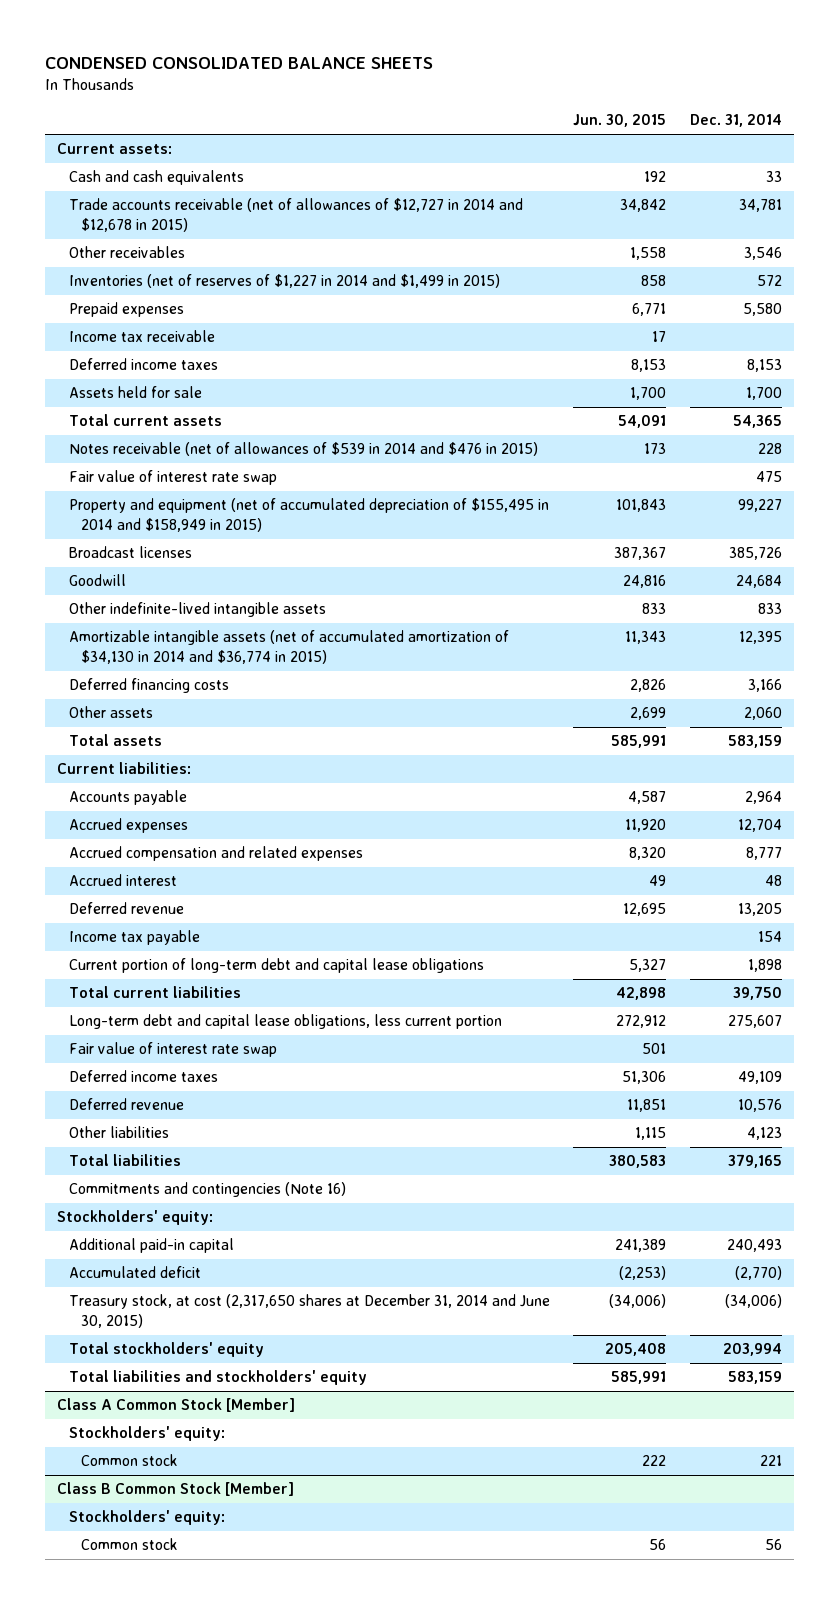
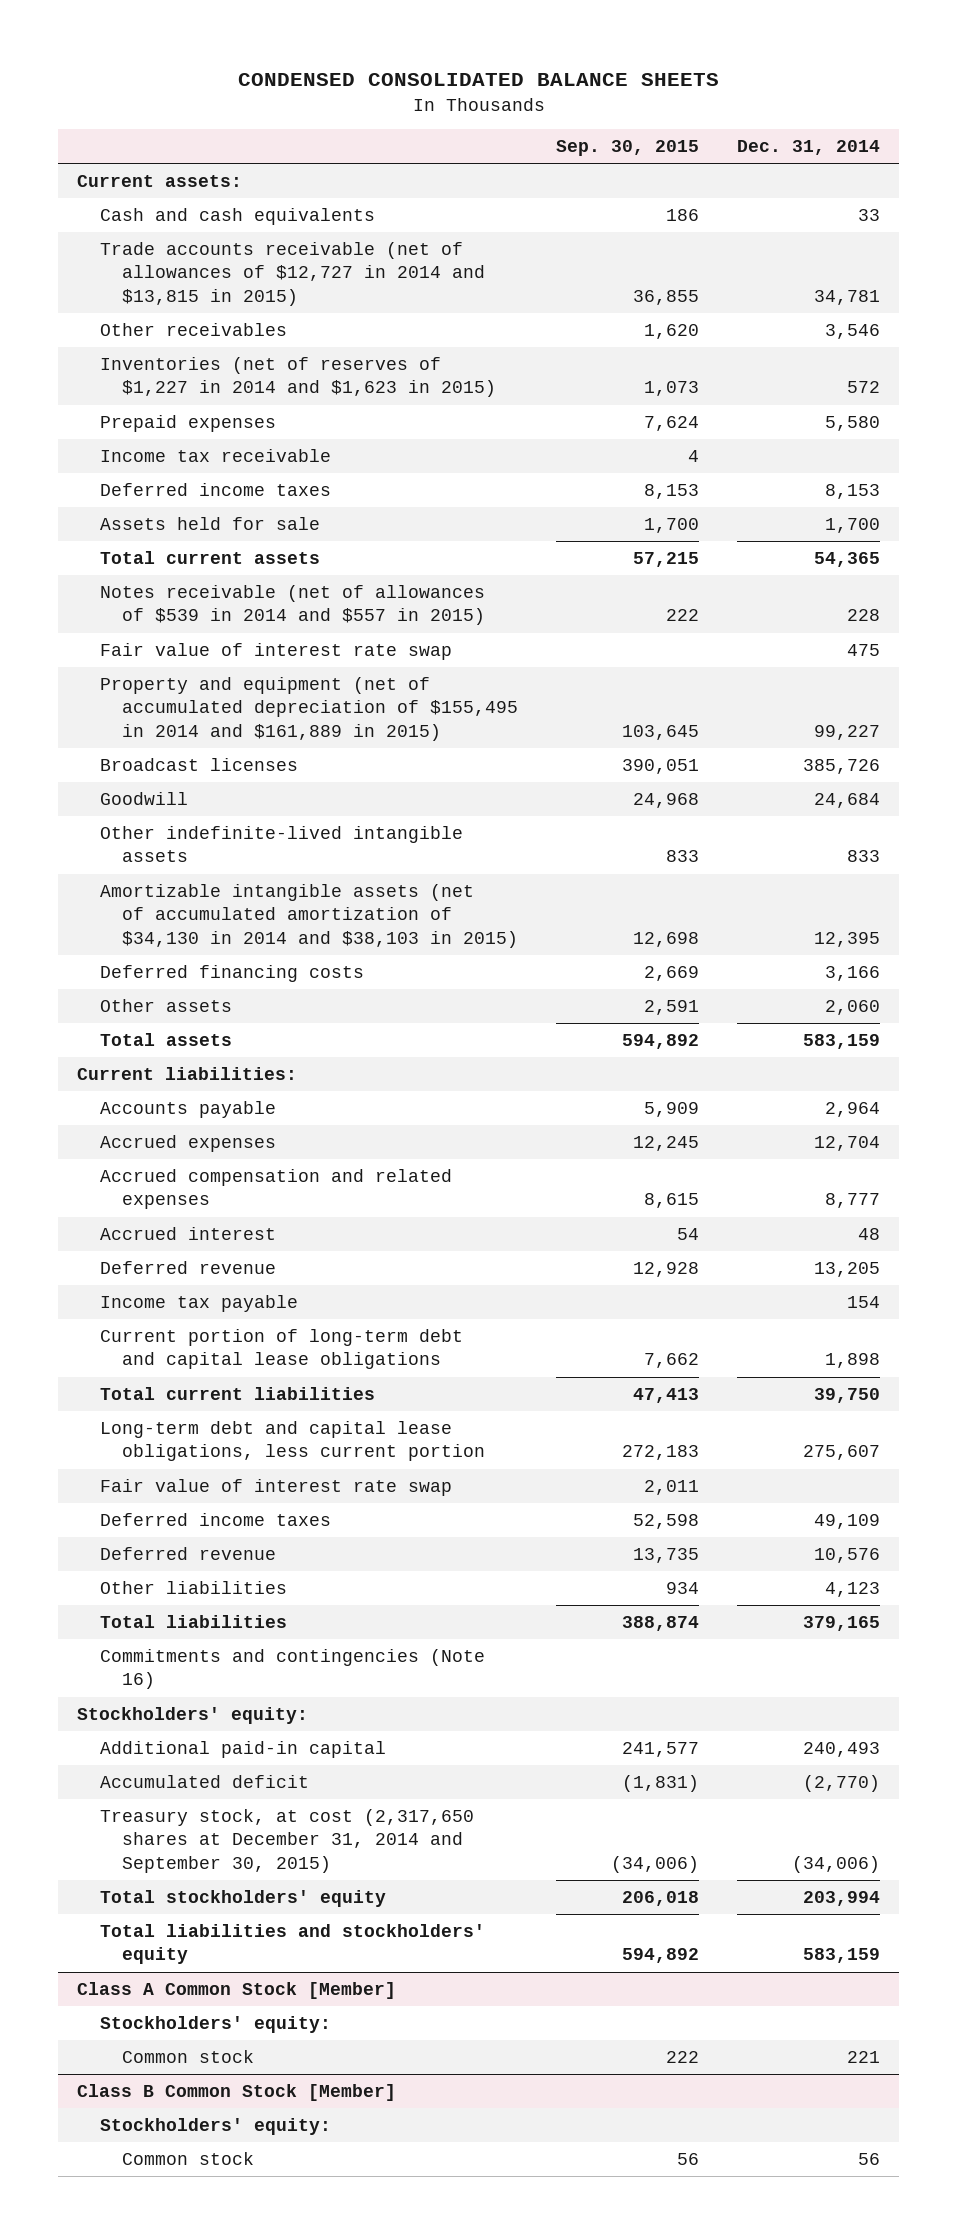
[573,114,667,128] Jun. 30, 2015 -> none
none -> [555,140,699,157] Sep. 30, 2015
[68,198,523,232] Trade accounts receivable (net of allowances of $12,727 in 2014 and $12,678 in 2015) -> [99,242,485,306] Trade accounts receivable (net of allowances of $12,727 in 2014 and $13,815 in 2015)
[68,274,500,289] Inventories (net of reserves of $1,227 in 2014 and $1,499 in 2015) -> [99,357,496,398] Inventories (net of reserves of $1,227 in 2014 and $1,623 in 2015)
[68,442,538,457] Notes receivable (net of allowances of $539 in 2014 and $476 in 2015) -> [99,585,485,626] Notes receivable (net of allowances of $539 in 2014 and $557 in 2015)
[68,498,549,532] Property and equipment (net of accumulated depreciation of $155,495 in 2014 and $158,949 in 2015) -> [99,677,518,741] Property and equipment (net of accumulated depreciation of $155,495 in 2014 and $161,889 in 2015)
[68,630,509,664] Amortizable intangible assets (net of accumulated amortization of $34,130 in 2014 and $36,774 in 2015) -> [99,884,518,948] Amortizable intangible assets (net of accumulated amortization of $34,130 in 2014 and $38,103 in 2015)
[68,1294,550,1328] Treasury stock, at cost (2,317,650 shares at December 31, 2014 and June 30, 2015) -> [99,1809,474,1873] Treasury stock, at cost (2,317,650 shares at December 31, 2014 and September 30, 2015)

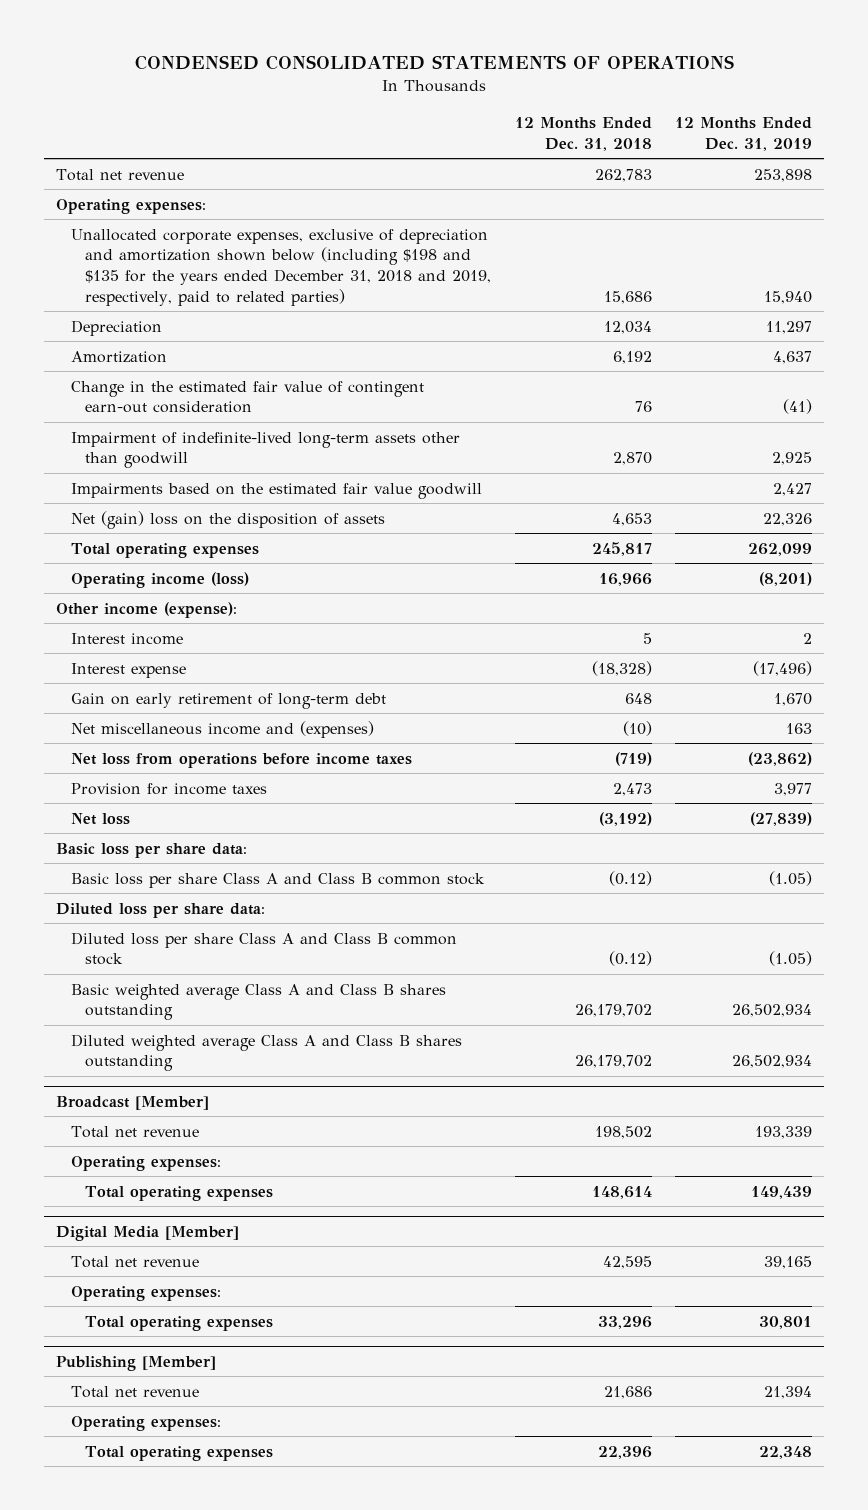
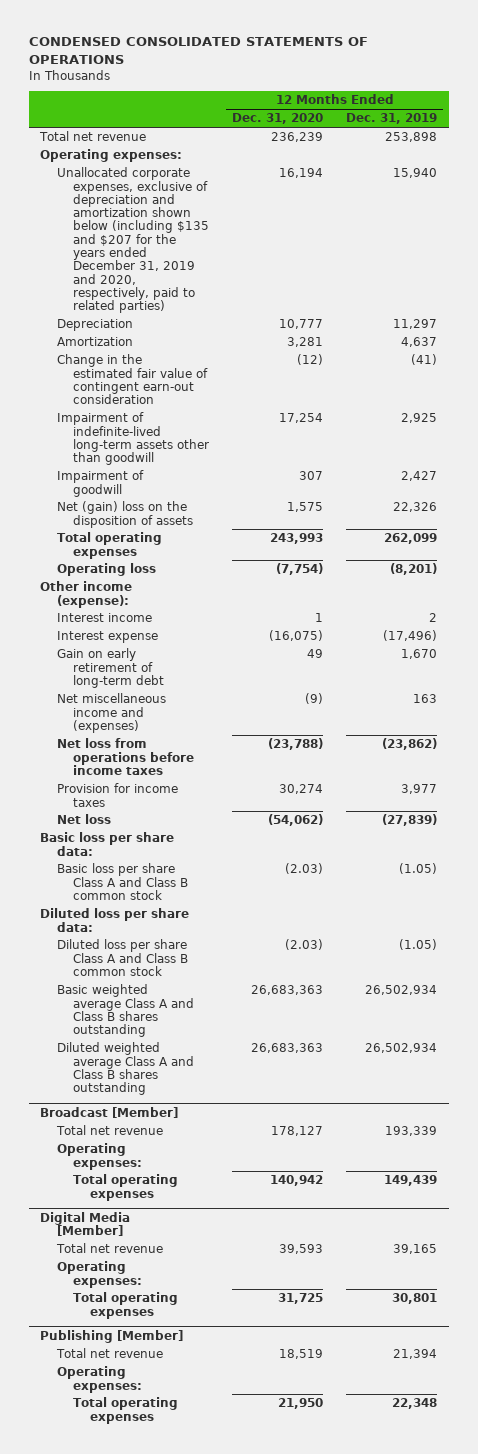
[514,116,652,151] 12 Months Ended Dec. 31, 2018 -> none
none -> [232,113,324,125] Dec. 31, 2020
[70,228,492,306] Unallocated corporate expenses, exclusive of depreciation and amortization shown below (including $198 and $135 for the years ended December 31, 2018 and 2019, respectively, paid to related parties) -> [56,167,210,314] Unallocated corporate expenses, exclusive of depreciation and amortization shown below (including $135 and $207 for the years ended December 31, 2019 and 2020, respectively, paid to related parties)
[70,482,482,499] Impairments based on the estimated fair value goodwill -> [56,470,144,497] Impairment of goodwill
[70,571,249,588] Operating income (loss) -> [56,563,156,577] Operating loss

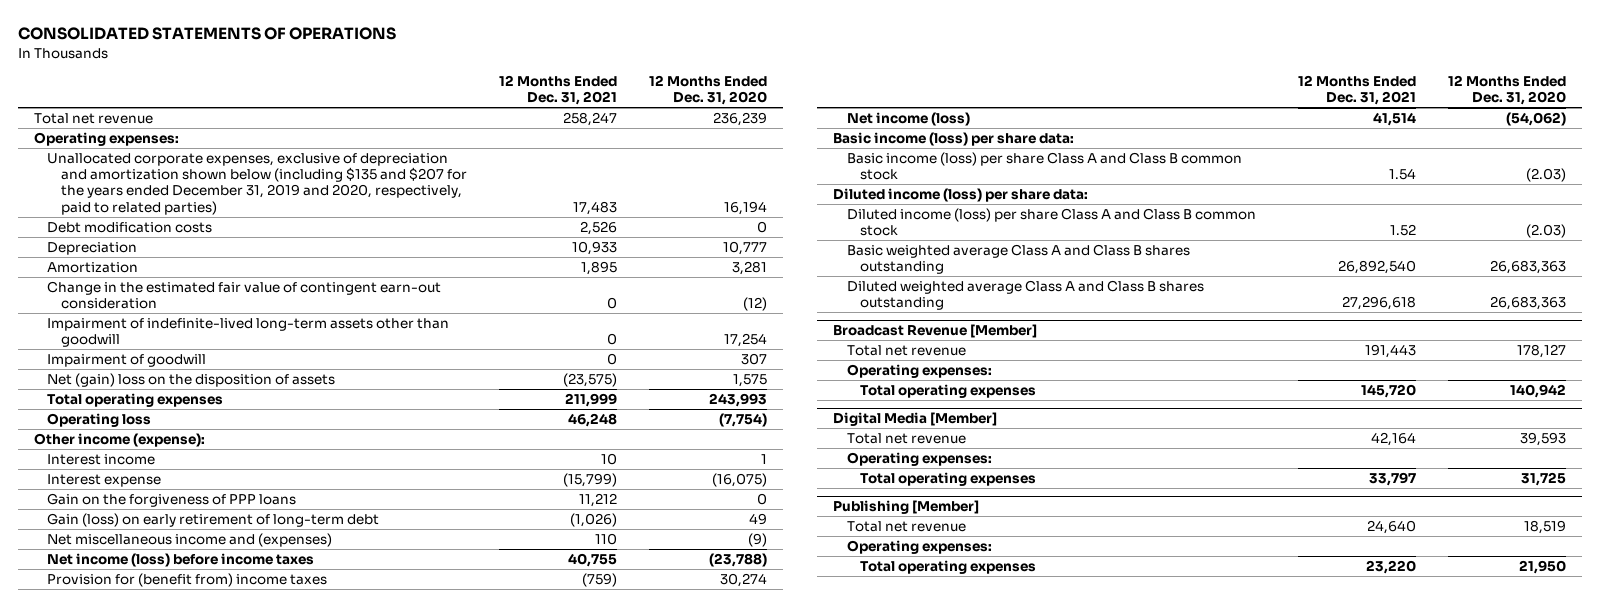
[28,37,368,65] CONDENSED CONSOLIDATED STATEMENTS OF OPERATIONS -> [17,27,396,41] CONSOLIDATED STATEMENTS OF OPERATIONS
[346,113,438,125] Dec. 31, 2019 -> none
none -> [498,75,617,106] 12 Months Ended Dec. 31, 2021
none -> [47,221,213,233] Debt modification costs
none -> [47,492,297,507] Gain on the forgiveness of PPP loans
[56,648,165,688] Gain on early retirement of long-term debt -> [47,512,380,527] Gain (loss) on early retirement of long-term debt
[56,738,195,775] Net loss from operations before income taxes -> [47,552,315,567] Net income (loss) before income taxes
[56,783,178,807] Provision for income taxes -> [47,572,328,587] Provision for (benefit from) income taxes
[56,814,111,825] Net loss -> [846,111,970,126] Net income (loss)
[40,832,175,856] Basic loss per share data: -> [833,131,1075,146] Basic income (loss) per share data:
[56,863,189,900] Basic loss per share Class A and Class B common stock -> [846,151,1242,181] Basic income (loss) per share Class A and Class B common stock
[40,908,190,932] Diluted loss per share data: -> [833,187,1089,202] Diluted income (loss) per share data:
[56,939,189,976] Diluted loss per share Class A and Class B common stock -> [846,207,1256,237] Diluted income (loss) per share Class A and Class B common stock
[40,1106,179,1118] Broadcast [Member] -> [833,324,1038,339] Broadcast Revenue [Member]

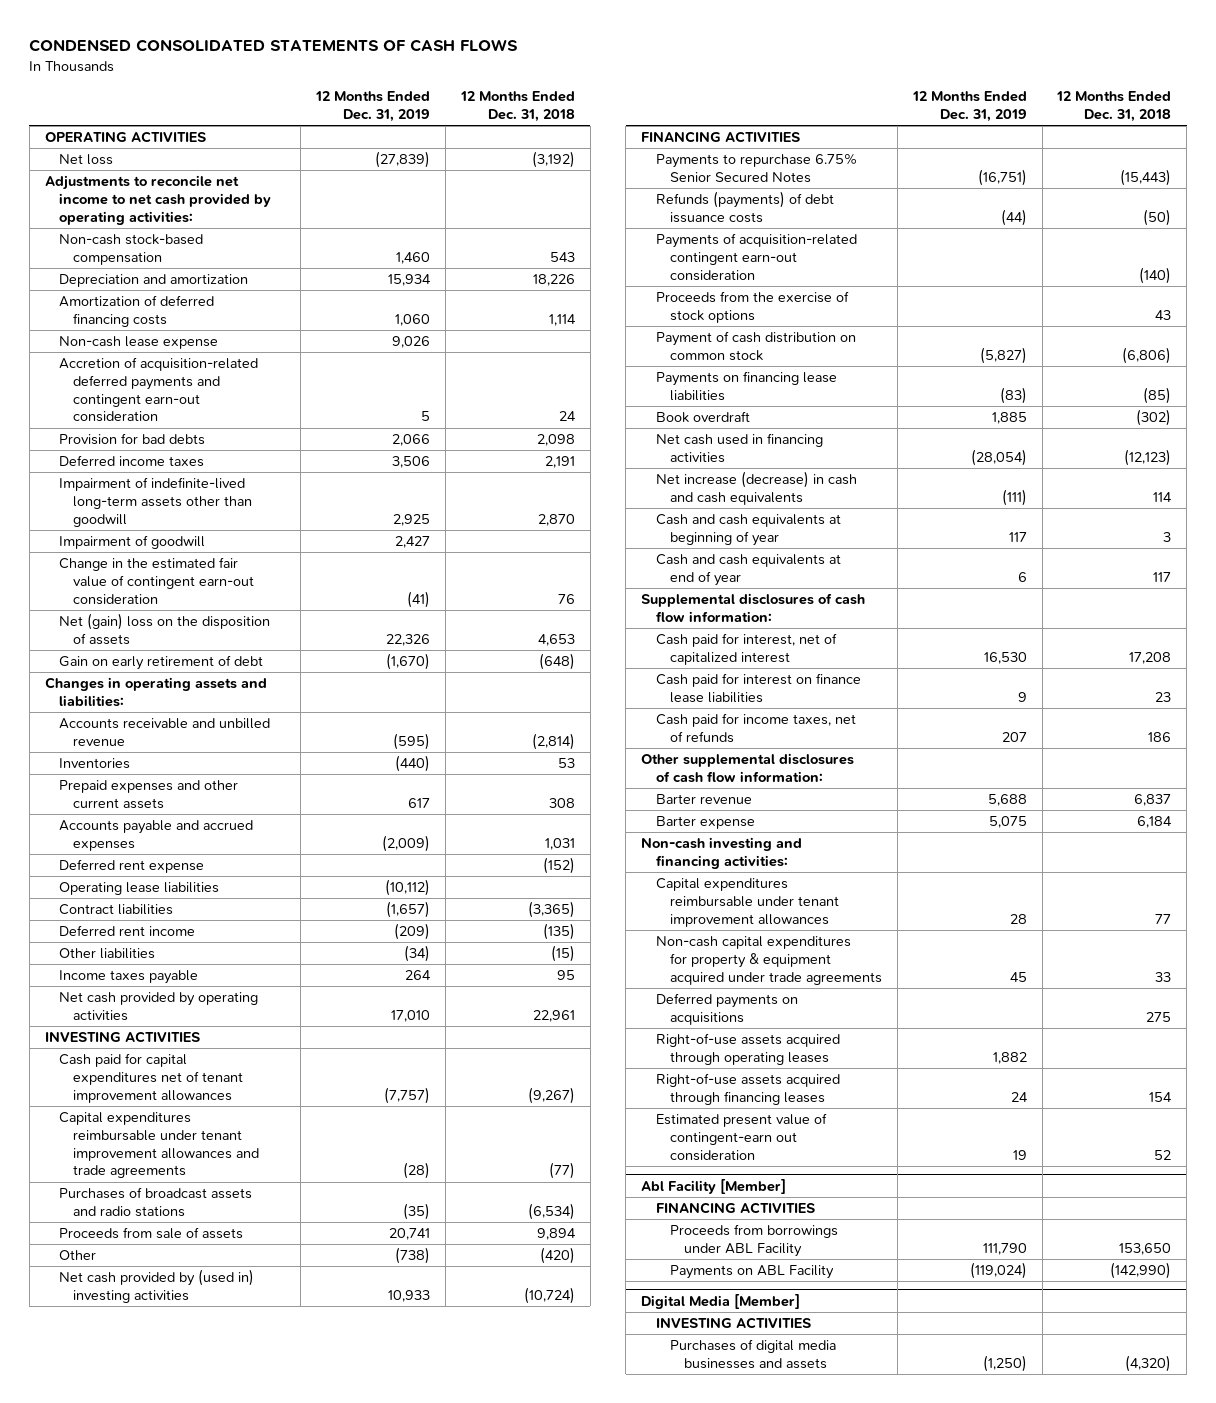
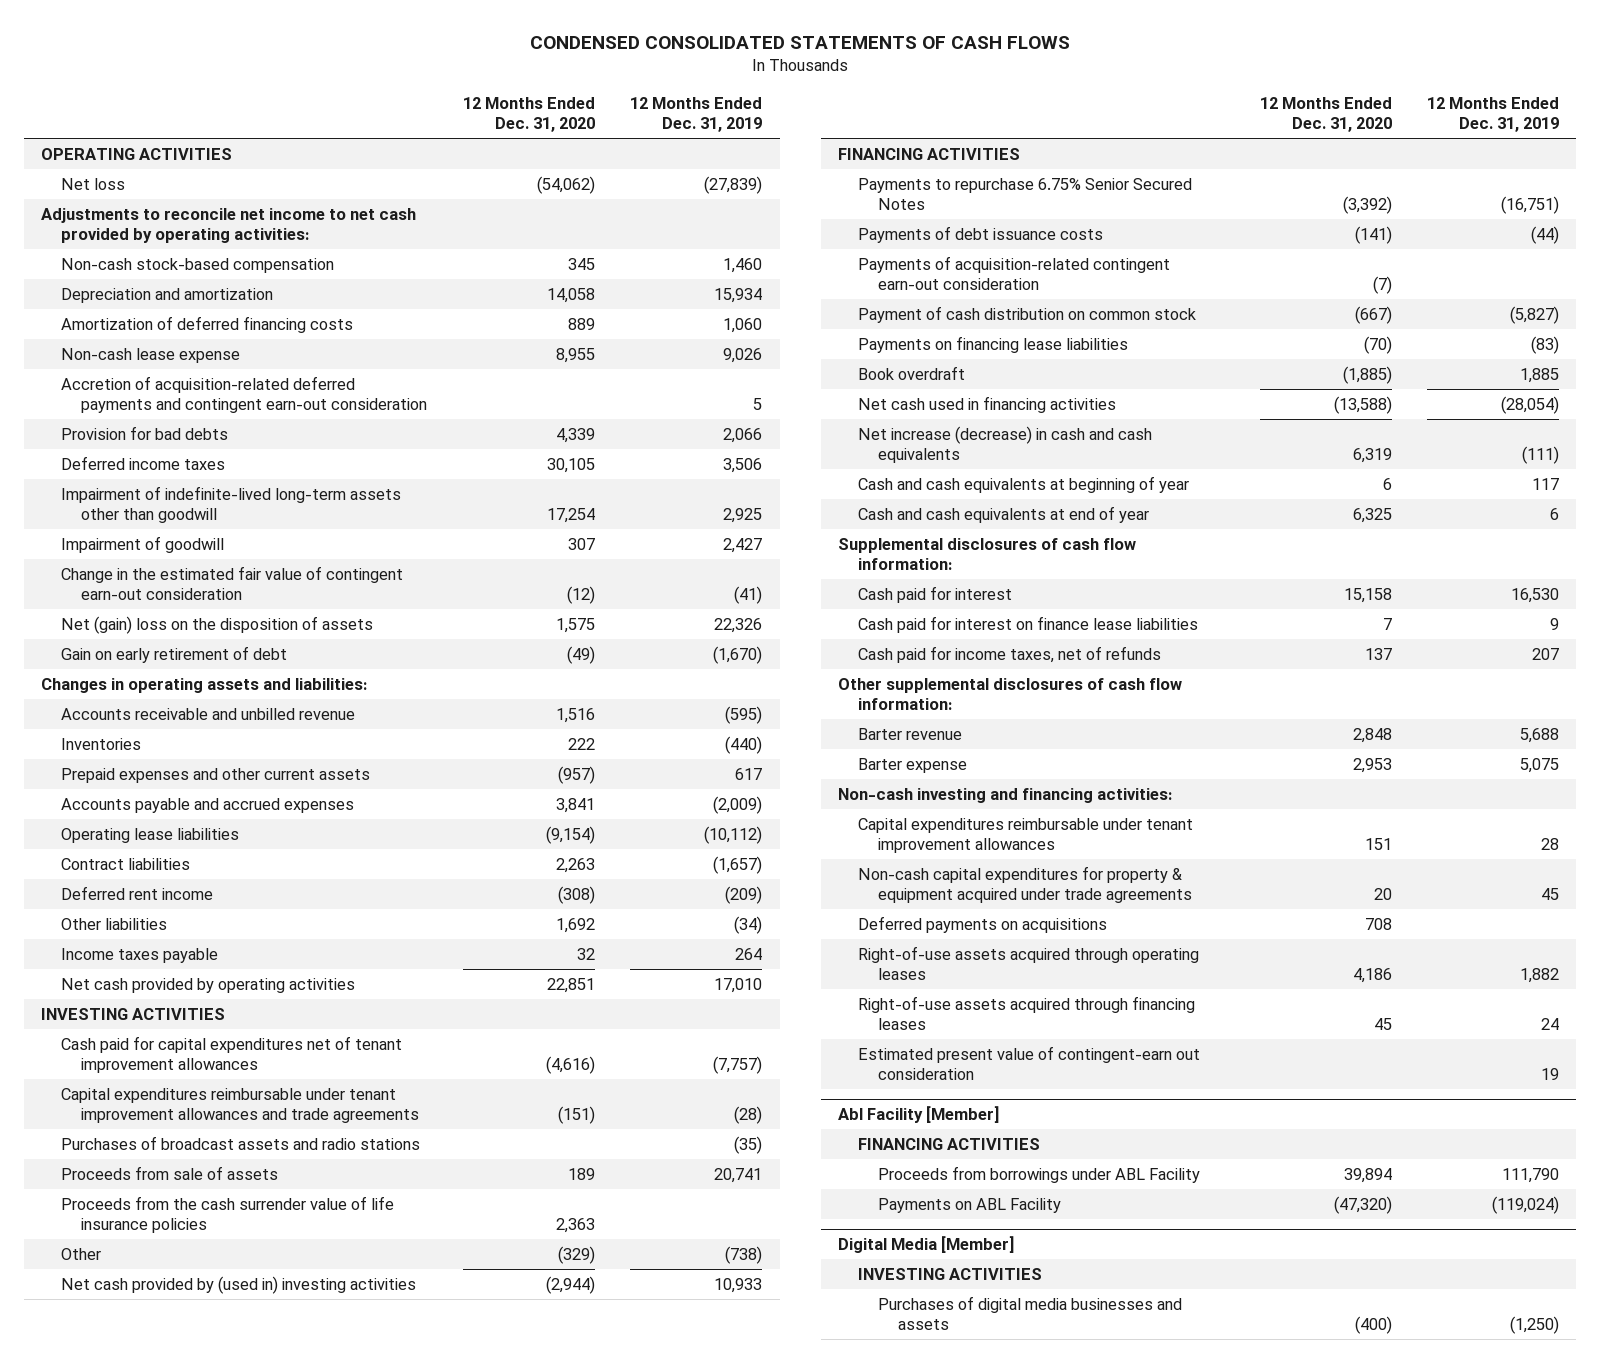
[459,91,575,122] 12 Months Ended Dec. 31, 2018 -> none
none -> [462,96,595,132] 12 Months Ended Dec. 31, 2020
[58,858,204,873] Deferred rent expense -> none
none -> [61,1195,395,1234] Proceeds from the cash surrender value of life insurance policies
[655,190,834,223] Refunds (payments) of debt issuance costs -> [858,225,1104,243] Payments of debt issuance costs
[655,290,849,323] Proceeds from the exercise of stock options -> none
[655,632,837,665] Cash paid for interest, net of capitalized interest -> [858,585,1013,603] Cash paid for interest

